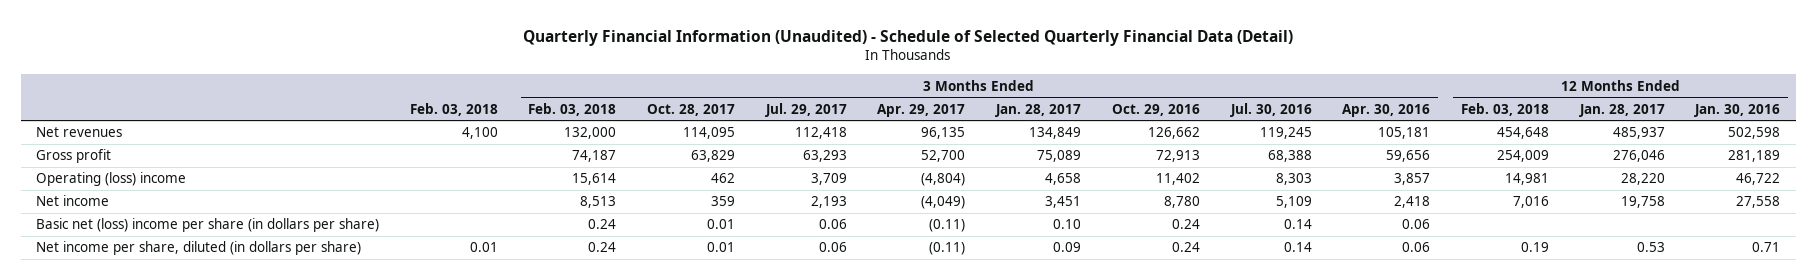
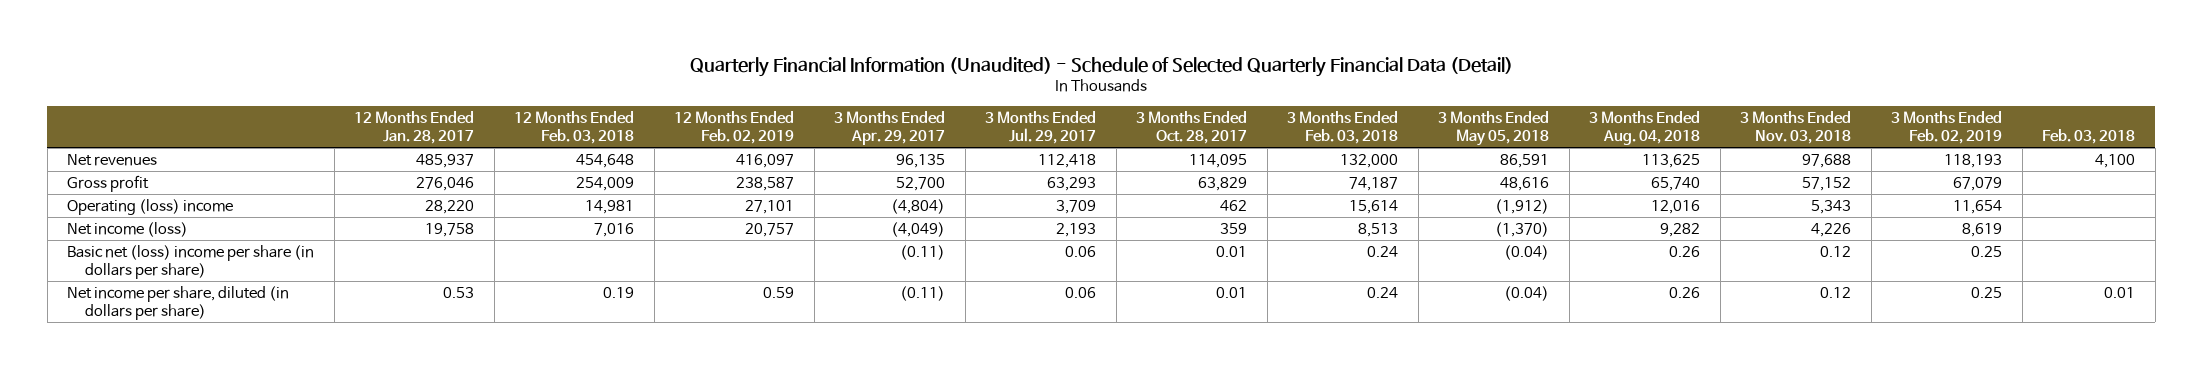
[995,103,1082,117] Jan. 28, 2017 -> none
[1111,103,1200,116] Oct. 29, 2016 -> none
[1229,102,1312,117] Jul. 30, 2016 -> none
[1342,103,1431,117] Apr. 30, 2016 -> none
[1694,103,1781,117] Jan. 30, 2016 -> none
none -> [674,111,795,144] 12 Months Ended Feb. 02, 2019
none -> [1438,111,1550,146] 3 Months Ended May 05, 2018
none -> [1589,111,1701,145] 3 Months Ended Aug. 04, 2018
none -> [1740,111,1852,144] 3 Months Ended Nov. 03, 2018
none -> [1891,111,2003,144] 3 Months Ended Feb. 02, 2019
[36,195,110,207] Net income -> [67,222,189,238] Net income (loss)

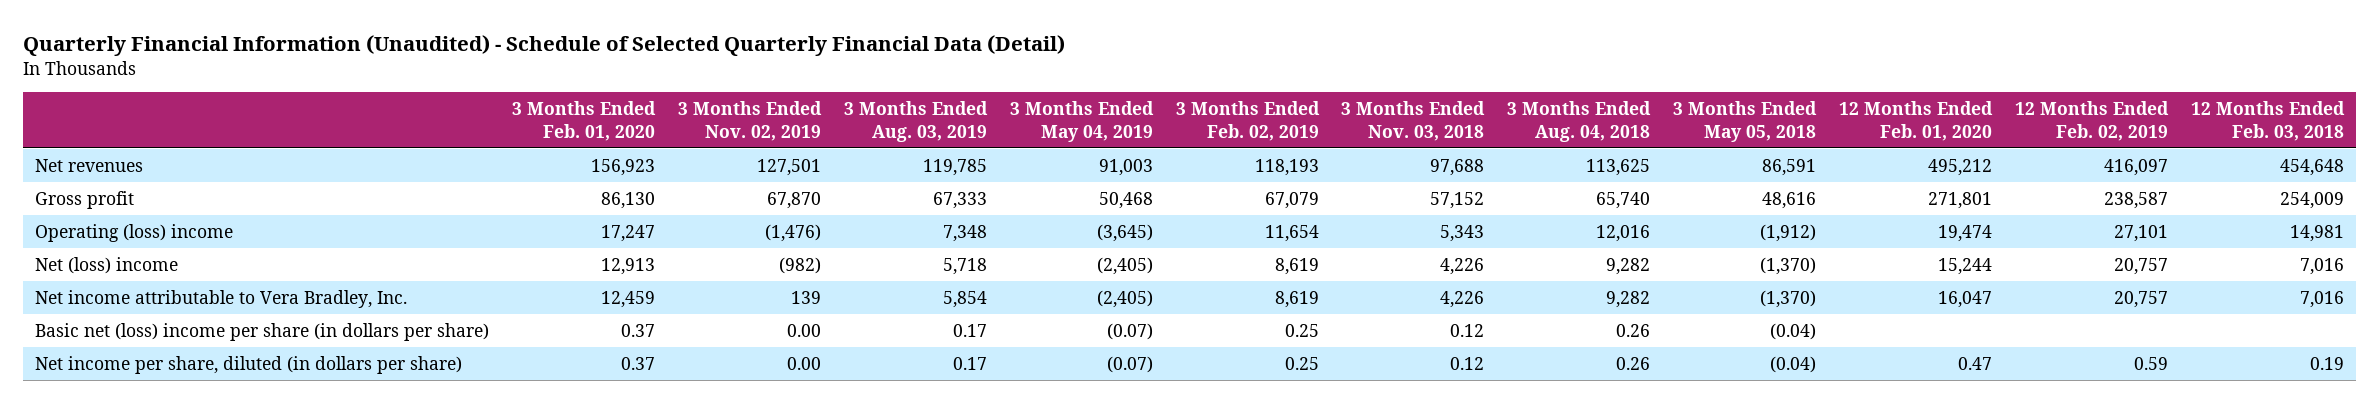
[354,111,475,144] 12 Months Ended Jan. 28, 2017 -> none
[834,111,946,145] 3 Months Ended Apr. 29, 2017 -> none
[985,111,1097,144] 3 Months Ended Jul. 29, 2017 -> none
[1136,111,1248,144] 3 Months Ended Oct. 28, 2017 -> none
[1287,111,1399,144] 3 Months Ended Feb. 03, 2018 -> none
[2042,128,2136,144] Feb. 03, 2018 -> none
none -> [511,101,656,141] 3 Months Ended Feb. 01, 2020
none -> [677,101,822,141] 3 Months Ended Nov. 02, 2019
none -> [843,101,988,142] 3 Months Ended Aug. 03, 2019
none -> [1009,101,1154,142] 3 Months Ended May 04, 2019
none -> [1839,101,1994,141] 12 Months Ended Feb. 01, 2020
none -> [34,256,178,274] Net (loss) income
[67,222,189,238] Net income (loss) -> [34,289,407,308] Net income attributable to Vera Bradley, Inc.

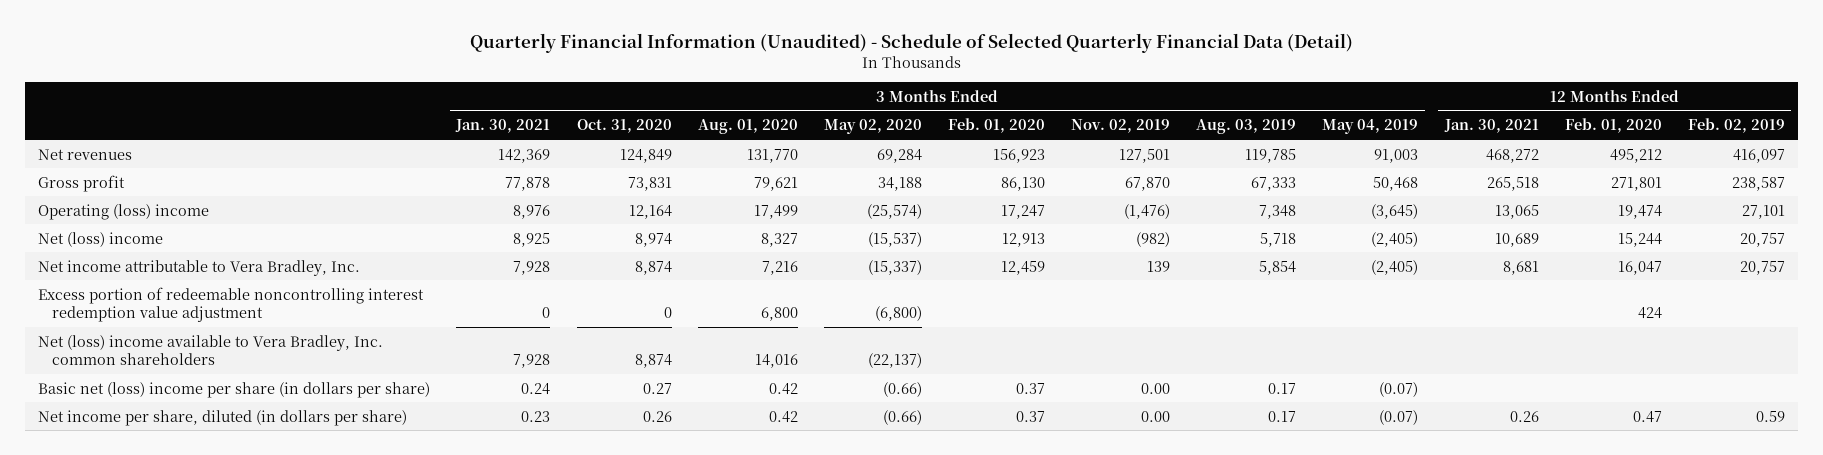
[1175,101,1320,141] 3 Months Ended Feb. 02, 2019 -> none
[1341,101,1486,141] 3 Months Ended Nov. 03, 2018 -> none
[1507,101,1652,142] 3 Months Ended Aug. 04, 2018 -> none
[1673,101,1818,142] 3 Months Ended May 05, 2018 -> none
[2191,101,2346,141] 12 Months Ended Feb. 03, 2018 -> none
none -> [455,119,551,134] Jan. 30, 2021
none -> [576,119,672,134] Oct. 31, 2020
none -> [697,119,798,135] Aug. 01, 2020
none -> [823,119,922,135] May 02, 2020
none -> [1443,119,1539,134] Jan. 30, 2021
none -> [38,286,425,323] Excess portion of redeemable noncontrolling interest redemption value adjustment
none -> [38,334,384,366] Net (loss) income available to Vera Bradley, Inc. common shareholders

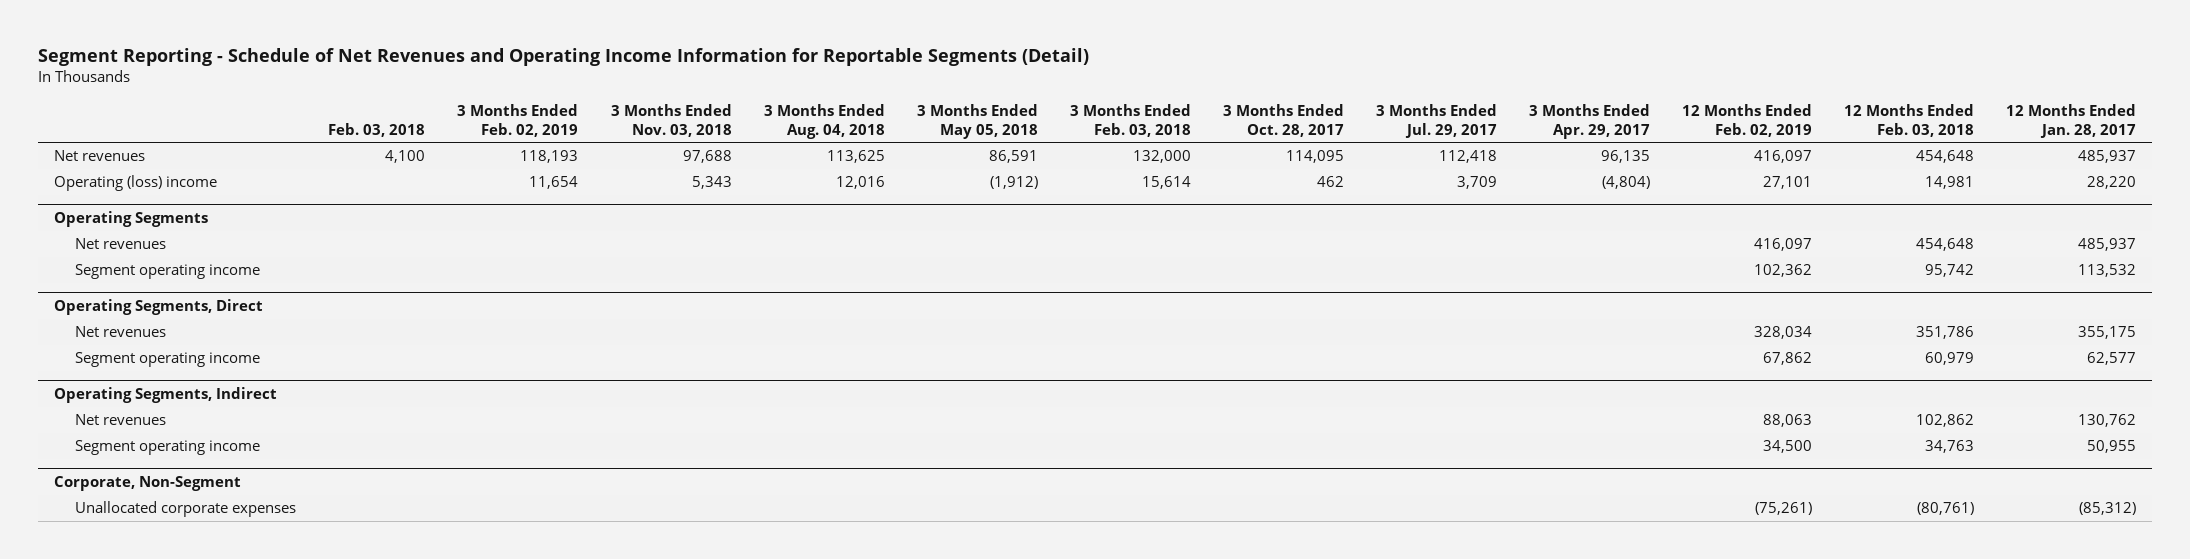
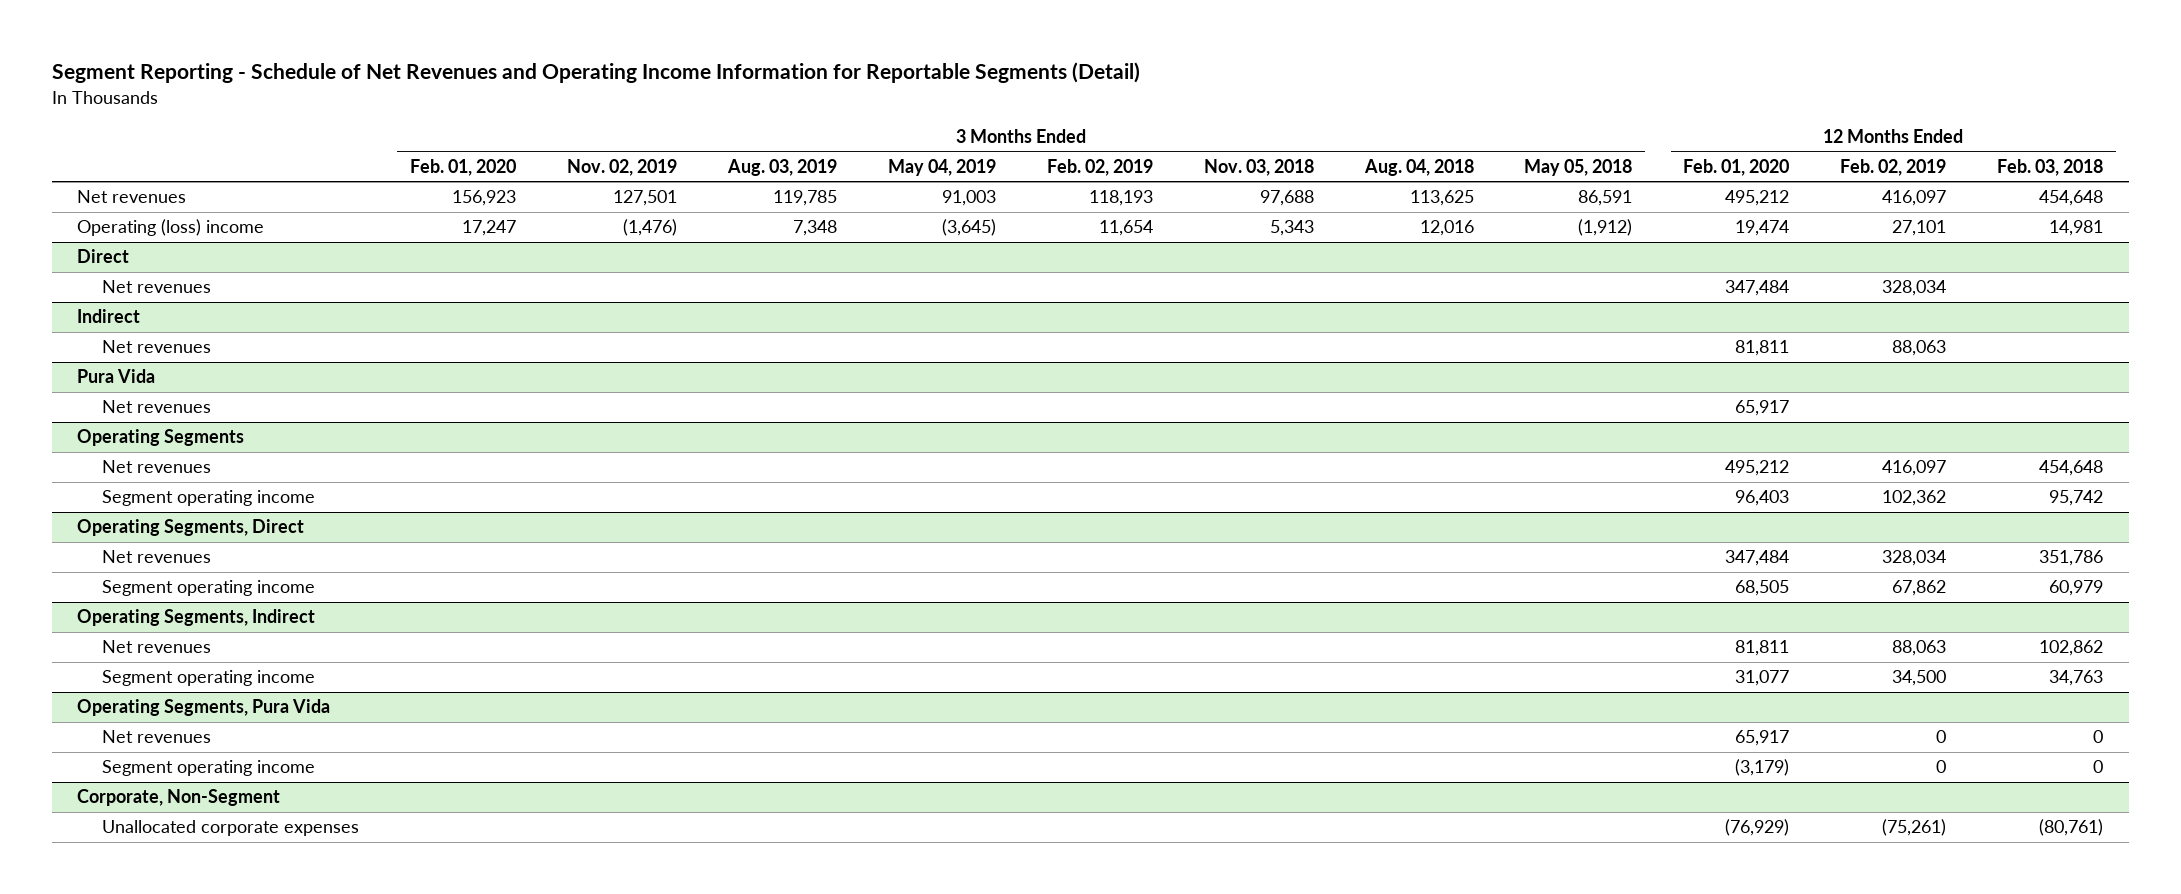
[328,122,426,137] Feb. 03, 2018 -> none
[1069,103,1191,137] 3 Months Ended Feb. 03, 2018 -> none
[1222,103,1344,137] 3 Months Ended Oct. 28, 2017 -> none
[1375,103,1497,138] 3 Months Ended Jul. 29, 2017 -> none
[1528,103,1650,139] 3 Months Ended Apr. 29, 2017 -> none
[2005,103,2136,138] 12 Months Ended Jan. 28, 2017 -> none
none -> [409,158,516,176] Feb. 01, 2020
none -> [566,158,677,176] Nov. 02, 2019
none -> [726,158,837,176] Aug. 03, 2019
none -> [887,158,996,176] May 04, 2019
none -> [1683,158,1790,176] Feb. 01, 2020
none -> [77,249,130,264] Direct
none -> [101,280,211,294] Net revenues
none -> [77,309,141,324] Indirect
none -> [101,340,211,354] Net revenues
none -> [77,369,156,384] Pura Vida
none -> [101,400,211,414] Net revenues
none -> [77,699,331,717] Operating Segments, Pura Vida
none -> [101,730,211,744] Net revenues
none -> [101,760,315,777] Segment operating income

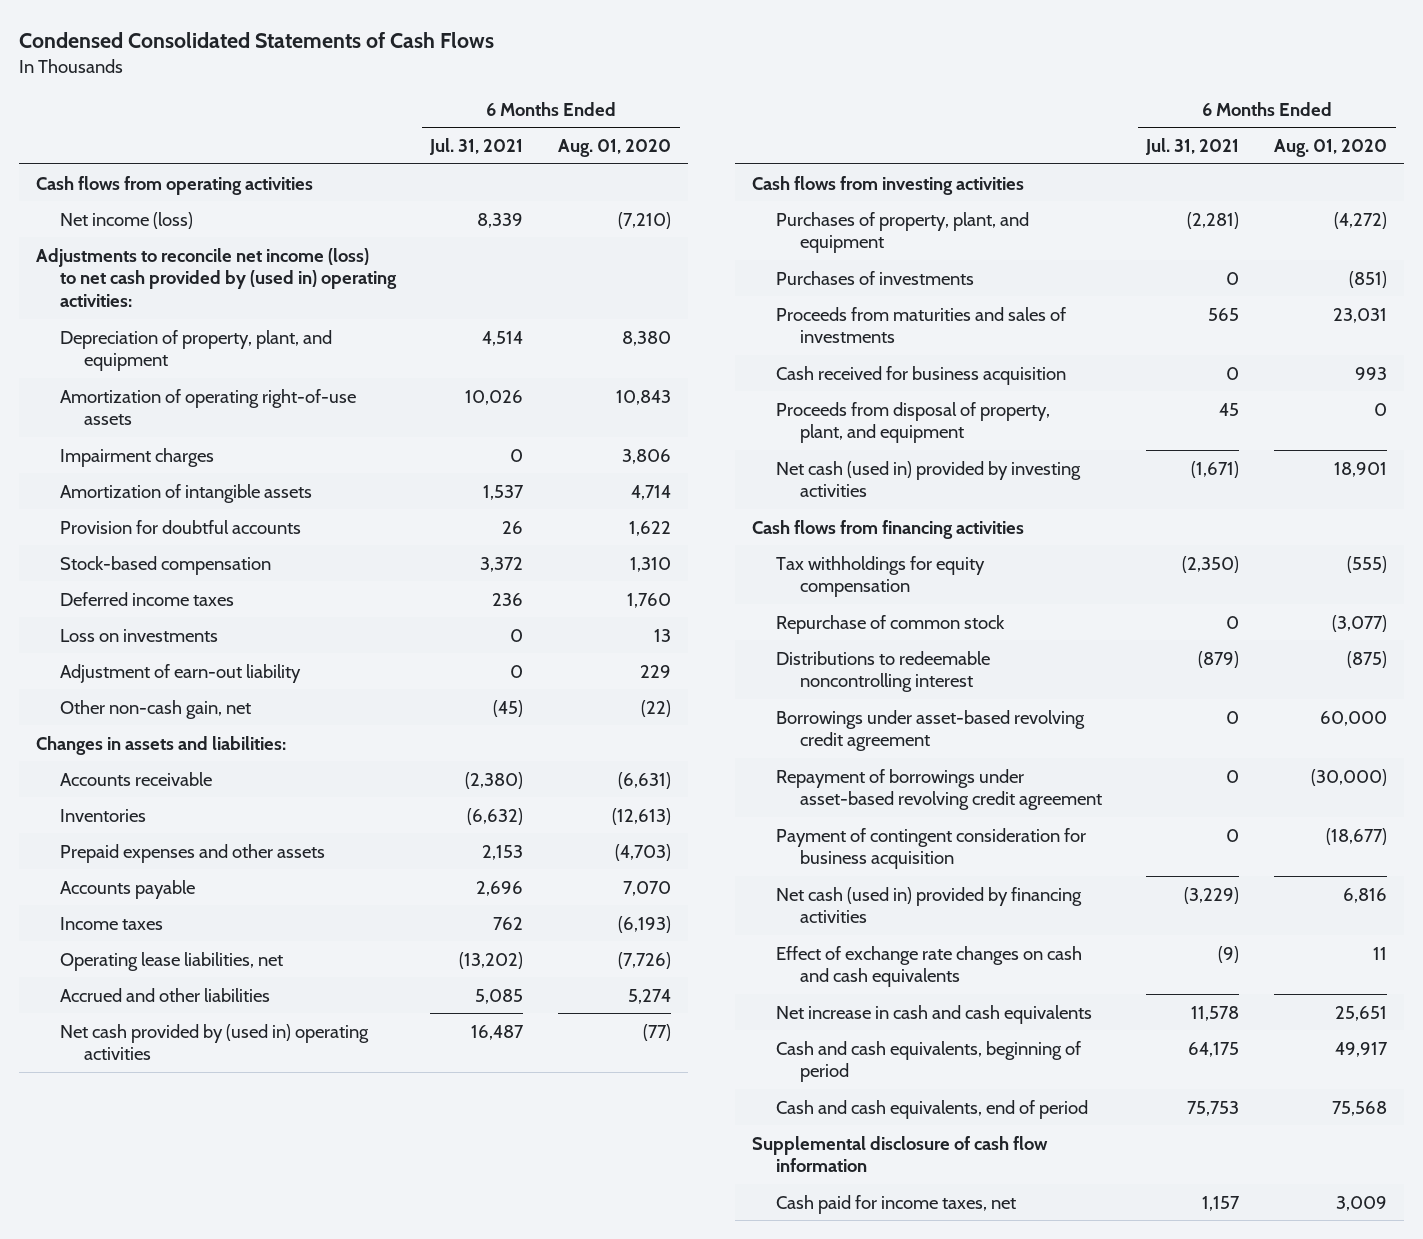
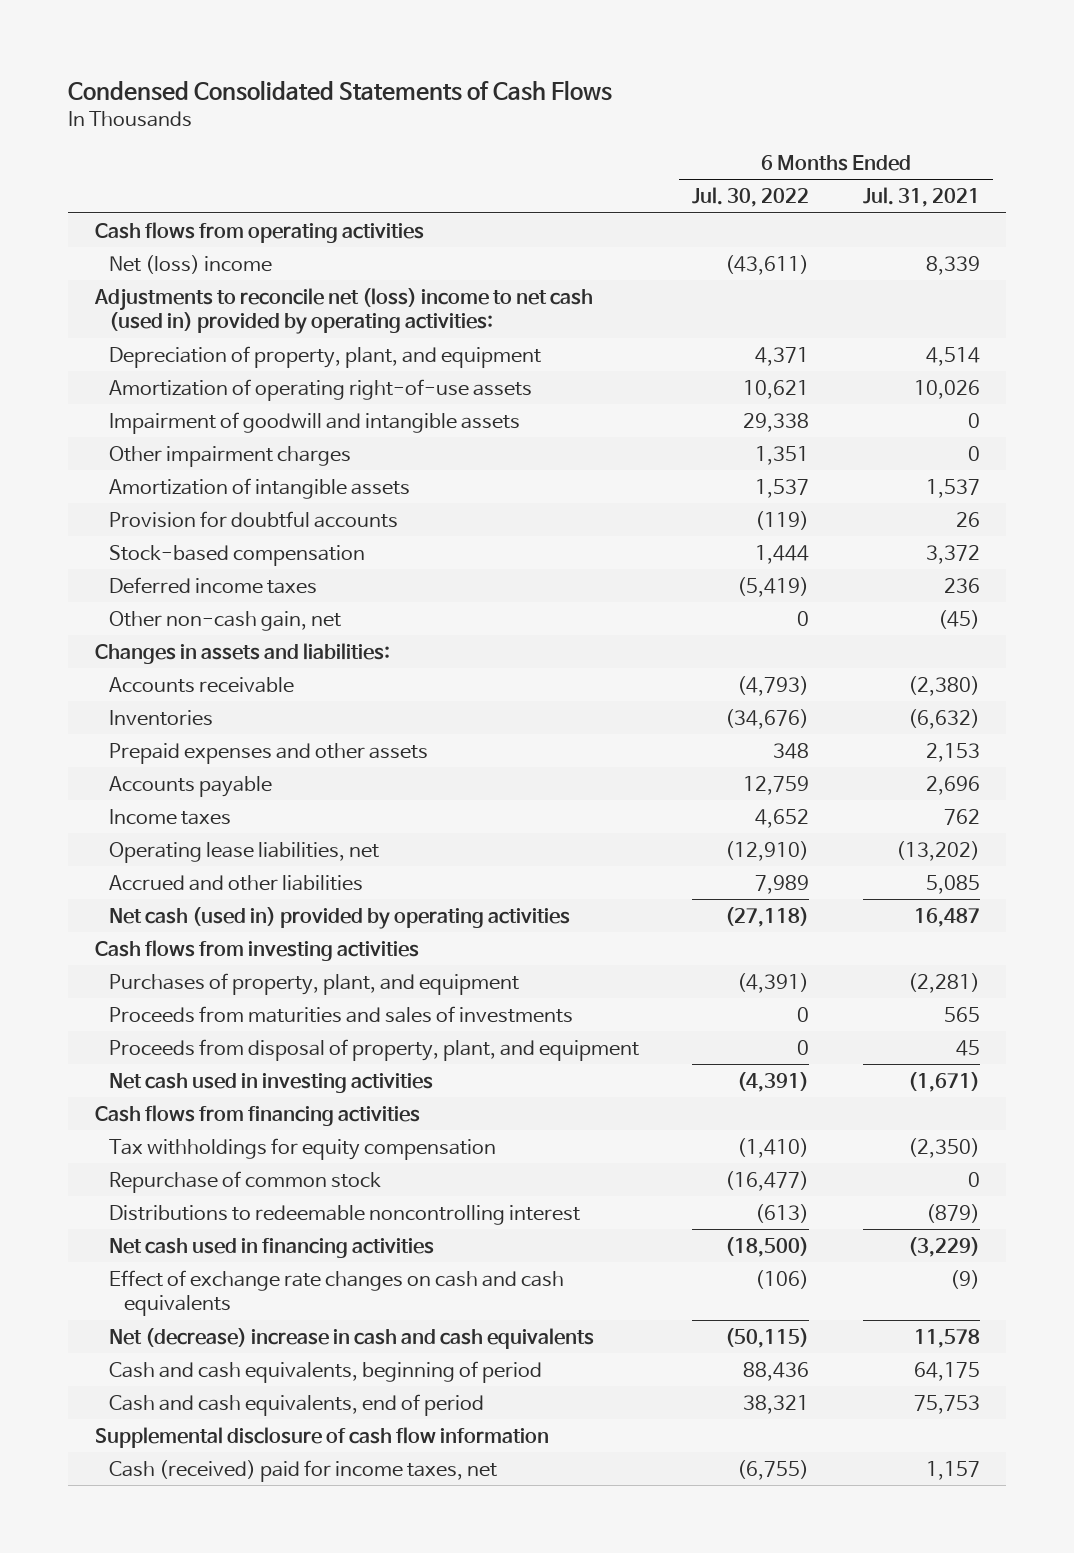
[558,139,672,158] Aug. 01, 2020 -> none
none -> [692,187,810,208] Jul. 30, 2022
[59,211,193,229] Net income (loss) -> [109,254,273,274] Net (loss) income
[36,247,397,308] Adjustments to reconcile net income (loss) to net cash provided by (used in) operating activities: -> [93,287,593,335] Adjustments to reconcile net (loss) income to net cash (used in) provided by operating activities:
none -> [109,411,521,434] Impairment of goodwill and intangible assets
[59,447,214,467] Impairment charges -> [109,445,352,467] Other impairment charges
[59,628,218,642] Loss on investments -> none
[59,663,301,683] Adjustment of earn-out liability -> none
[59,1023,369,1061] Net cash provided by (used in) operating activities -> [109,906,571,929] Net cash (used in) provided by operating activities
[775,270,974,285] Purchases of investments -> none
[775,365,1066,385] Cash received for business acquisition -> none
[775,460,1081,498] Net cash (used in) provided by investing activities -> [109,1072,434,1093] Net cash used in investing activities
[775,709,1085,752] Borrowings under asset-based revolving credit agreement -> none
[775,768,1102,811] Repayment of borrowings under asset-based revolving credit agreement -> none
[775,827,1086,870] Payment of contingent consideration for business acquisition -> none
[775,886,1082,924] Net cash (used in) provided by financing activities -> [109,1237,435,1258] Net cash used in financing activities
[775,1004,1092,1024] Net increase in cash and cash equivalents -> [109,1327,595,1349] Net (decrease) increase in cash and cash equivalents
[775,1194,1016,1214] Cash paid for income taxes, net -> [109,1459,498,1482] Cash (received) paid for income taxes, net

